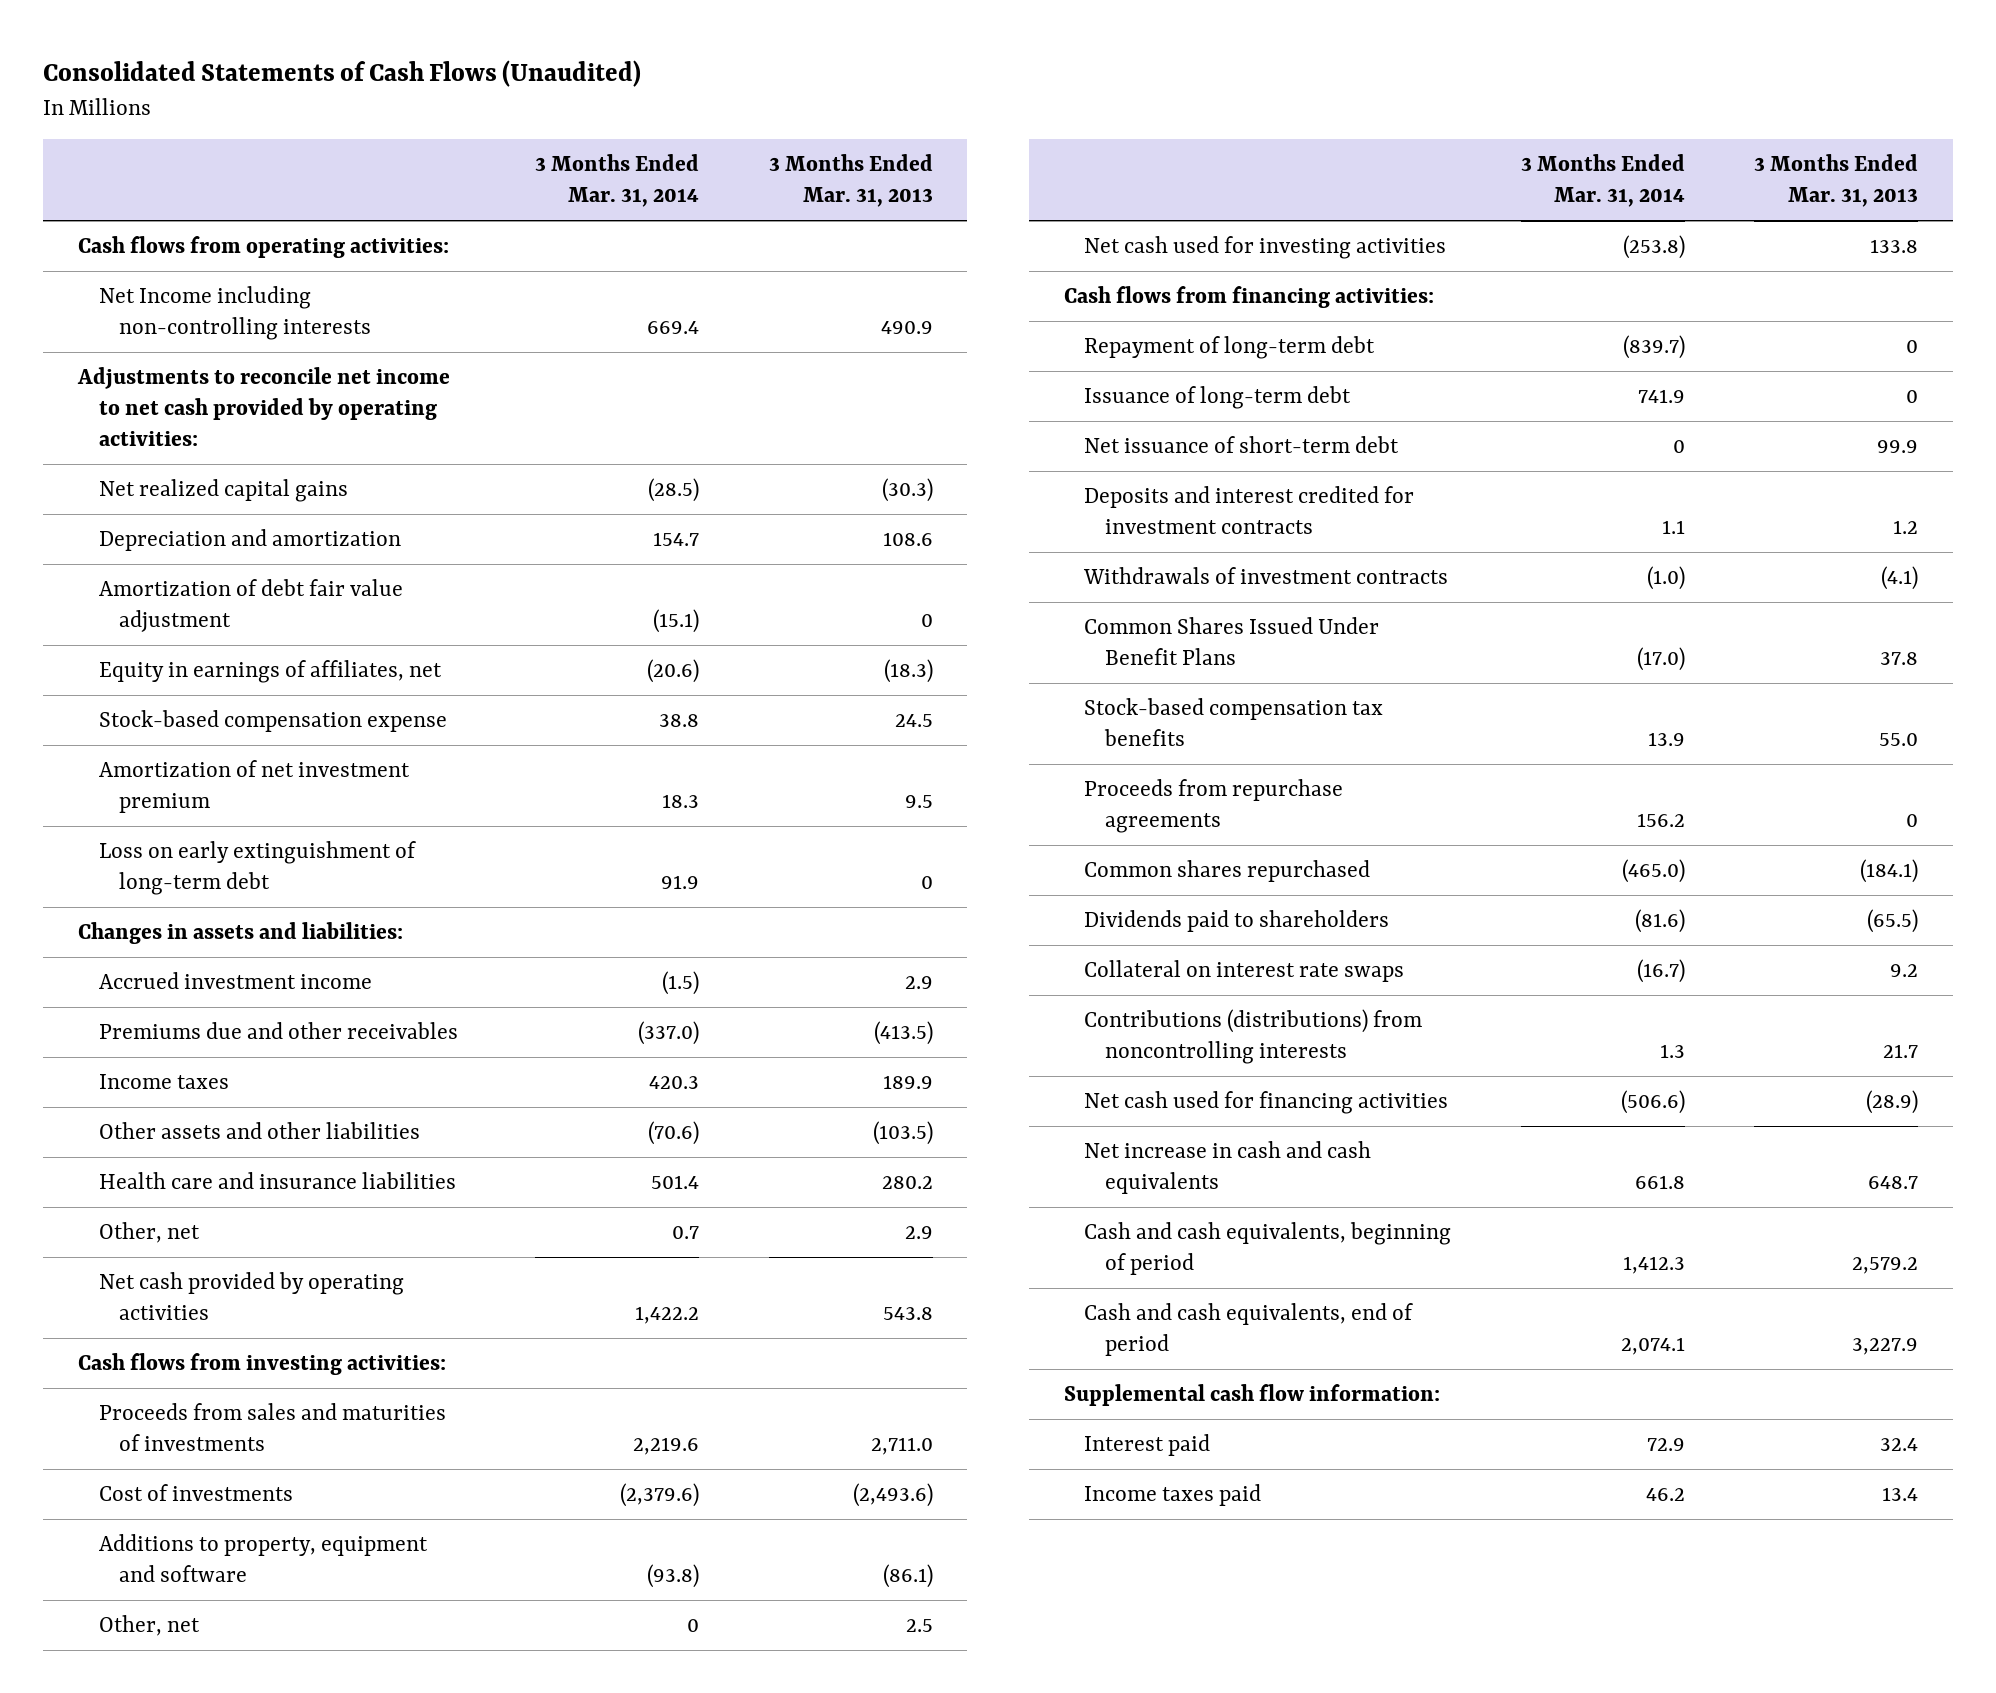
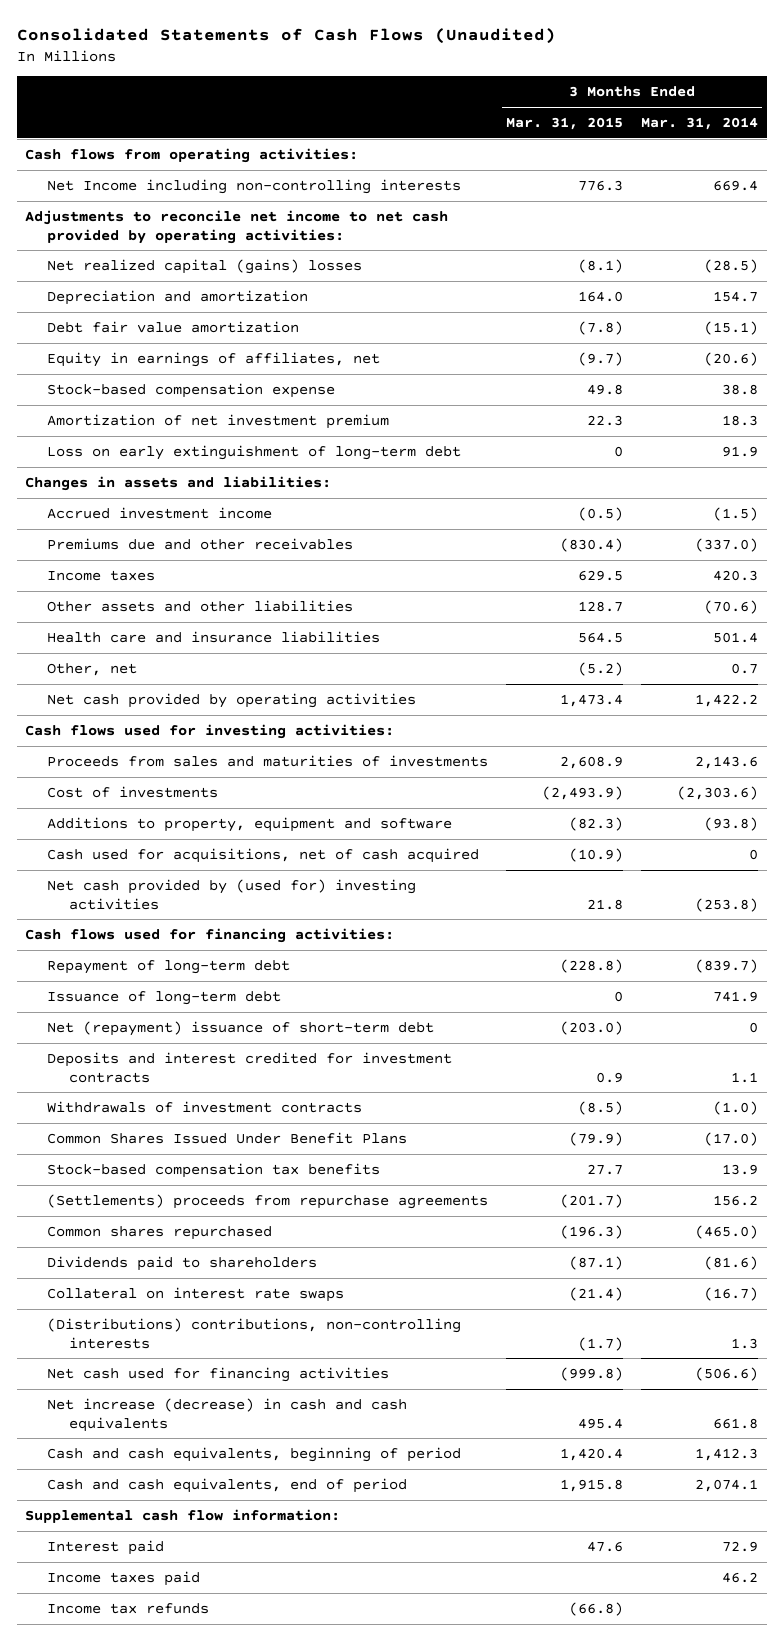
[768,154,933,208] 3 Months Ended Mar. 31, 2013 -> none
none -> [506,116,624,130] Mar. 31, 2015
[98,478,348,502] Net realized capital gains -> [47,258,363,274] Net realized capital (gains) losses
[98,578,403,632] Amortization of debt fair value adjustment -> [47,320,300,333] Debt fair value amortization
[77,1352,446,1375] Cash flows from investing activities: -> [25,723,395,739] Cash flows used for investing activities:
[633,1436,700,1455] 2,219.6 -> [694,755,758,769] 2,143.6
[620,1482,700,1507] (2,379.6) -> [676,785,758,800] (2,303.6)
[98,1614,200,1636] Other, net -> none
none -> [47,847,480,863] Cash used for acquisitions, net of cash acquired
[1084,235,1447,259] Net cash used for investing activities -> [47,878,417,910] Net cash provided by (used for) investing activities
[1063,285,1434,308] Cash flows from financing activities: -> [25,927,395,943] Cash flows used for financing activities:
[1084,435,1400,453] Net issuance of short-term debt -> [47,1020,435,1036] Net (repayment) issuance of short-term debt
[1084,778,1344,833] Proceeds from repurchase agreements -> [47,1193,489,1209] (Settlements) proceeds from repurchase agreements
[1084,1008,1423,1064] Contributions (distributions) from noncontrolling interests -> none
none -> [47,1317,462,1349] (Distributions) contributions, non-controlling interests
[1084,1140,1372,1194] Net increase in cash and cash equivalents -> [47,1397,408,1432] Net increase (decrease) in cash and cash equivalents
none -> [47,1602,210,1614] Income tax refunds

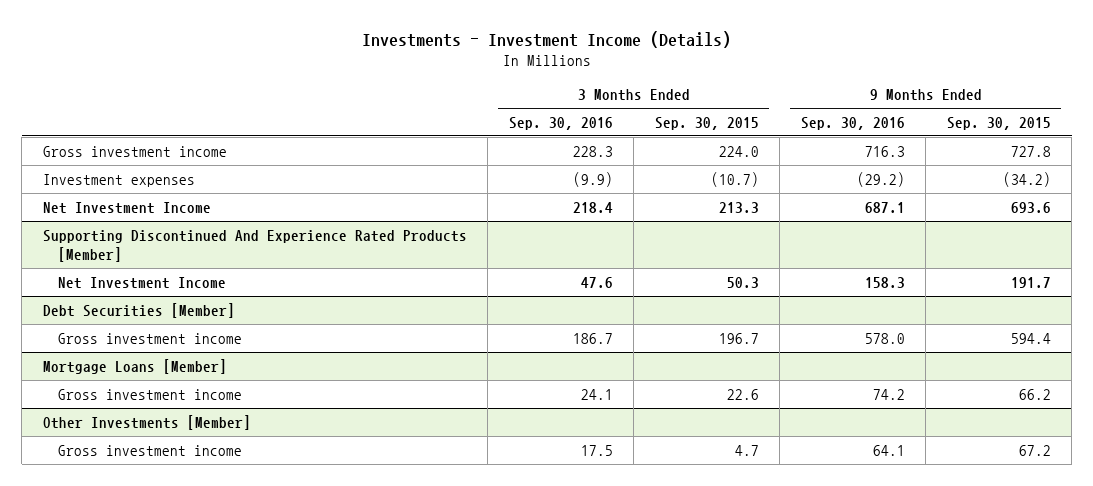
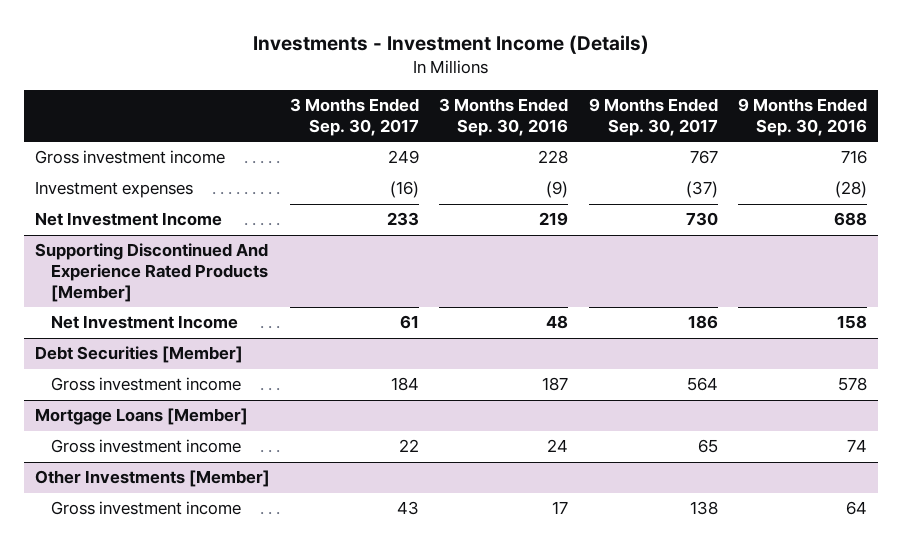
[654,116,759,130] Sep. 30, 2015 -> none
[946,116,1051,130] Sep. 30, 2015 -> none
none -> [290,98,420,136] 3 Months Ended Sep. 30, 2017
none -> [588,98,718,136] 9 Months Ended Sep. 30, 2017
[572,145,613,157] 228.3 -> [538,150,569,165] 228
[864,145,905,157] 716.3 -> [841,150,868,165] 716
[572,171,613,187] (9.9) -> [546,181,569,199] (9)
[856,171,905,187] (29.2) -> [835,181,868,199] (28)
[572,201,613,213] 218.4 -> [539,212,569,227] 219
[864,201,905,213] 687.1 -> [834,212,868,227] 688
[580,276,613,288] 47.6 -> [546,315,569,330] 48
[864,276,905,288] 158.3 -> [837,315,868,330] 158
[572,332,613,344] 186.7 -> [542,377,569,392] 187
[864,332,905,344] 578.0 -> [838,377,868,392] 578
[580,388,613,400] 24.1 -> [547,439,569,453] 24
[872,388,905,400] 74.2 -> [847,439,868,453] 74
[580,444,613,456] 17.5 -> [552,501,569,515] 17
[872,444,905,456] 64.1 -> [846,501,868,516] 64

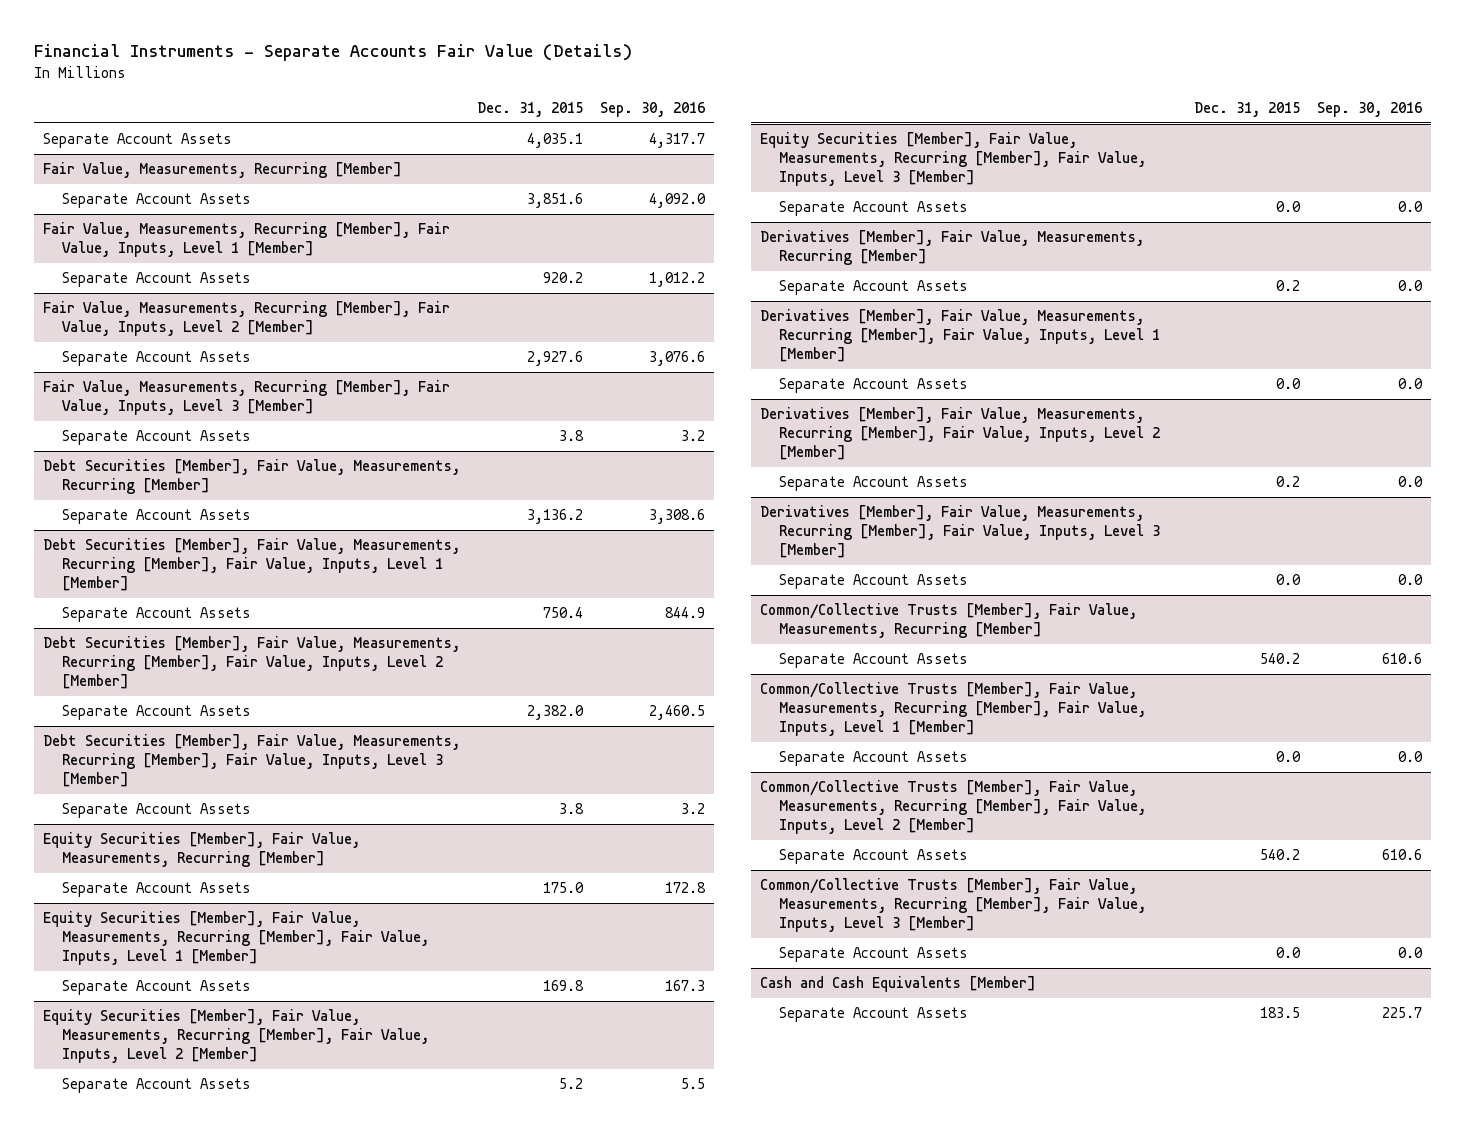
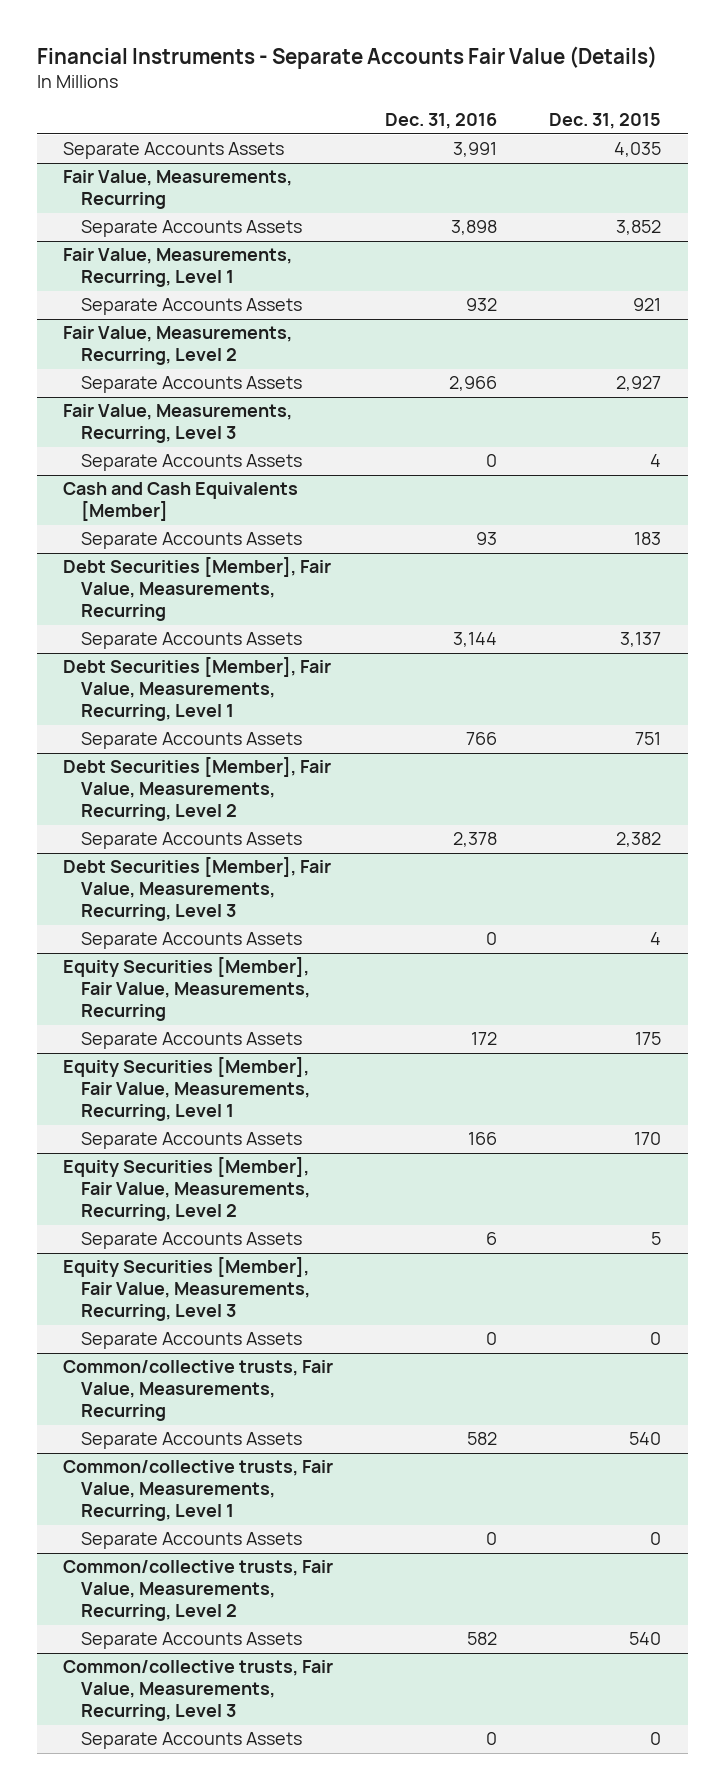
[599,101,705,117] Sep. 30, 2016 -> none
none -> [385,113,498,130] Dec. 31, 2016
[42,459,460,494] Debt Securities [Member], Fair Value, Measurements, Recurring [Member] -> none
[61,509,251,525] Separate Account Assets -> none
[42,538,460,591] Debt Securities [Member], Fair Value, Measurements, Recurring [Member], Fair Value, Inputs, Level 1 [Member] -> none
[61,607,251,623] Separate Account Assets -> none
[42,636,460,689] Debt Securities [Member], Fair Value, Measurements, Recurring [Member], Fair Value, Inputs, Level 2 [Member] -> none
[61,705,251,721] Separate Account Assets -> none
[42,734,460,787] Debt Securities [Member], Fair Value, Measurements, Recurring [Member], Fair Value, Inputs, Level 3 [Member] -> none
[61,803,251,819] Separate Account Assets -> none
[42,832,360,867] Equity Securities [Member], Fair Value, Measurements, Recurring [Member] -> none
[61,882,251,898] Separate Account Assets -> none
[42,911,429,965] Equity Securities [Member], Fair Value, Measurements, Recurring [Member], Fair Value, Inputs, Level 1 [Member] -> none
[61,980,251,996] Separate Account Assets -> none
[42,1009,429,1063] Equity Securities [Member], Fair Value, Measurements, Recurring [Member], Fair Value, Inputs, Level 2 [Member] -> none
[61,1078,251,1094] Separate Account Assets -> none
[759,132,1147,186] Equity Securities [Member], Fair Value, Measurements, Recurring [Member], Fair Value, Inputs, Level 3 [Member] -> none
[779,201,969,217] Separate Account Assets -> none
[759,230,1144,265] Derivatives [Member], Fair Value, Measurements, Recurring [Member] -> none
[779,280,969,296] Separate Account Assets -> none
[759,309,1161,362] Derivatives [Member], Fair Value, Measurements, Recurring [Member], Fair Value, Inputs, Level 1 [Member] -> none
[779,378,969,394] Separate Account Assets -> none
[759,407,1161,460] Derivatives [Member], Fair Value, Measurements, Recurring [Member], Fair Value, Inputs, Level 2 [Member] -> none
[779,476,969,492] Separate Account Assets -> none
[759,505,1161,558] Derivatives [Member], Fair Value, Measurements, Recurring [Member], Fair Value, Inputs, Level 3 [Member] -> none
[779,574,969,590] Separate Account Assets -> none
[759,603,1137,638] Common/Collective Trusts [Member], Fair Value, Measurements, Recurring [Member] -> none
[779,653,969,669] Separate Account Assets -> none
[759,682,1147,736] Common/Collective Trusts [Member], Fair Value, Measurements, Recurring [Member], Fair Value, Inputs, Level 1 [Member] -> none
[779,751,969,767] Separate Account Assets -> none
[759,780,1147,834] Common/Collective Trusts [Member], Fair Value, Measurements, Recurring [Member], Fair Value, Inputs, Level 2 [Member] -> none
[779,849,969,865] Separate Account Assets -> none
[759,878,1147,932] Common/Collective Trusts [Member], Fair Value, Measurements, Recurring [Member], Fair Value, Inputs, Level 3 [Member] -> none
[779,947,969,963] Separate Account Assets -> none
[42,133,232,149] Separate Account Assets -> [62,142,284,160] Separate Accounts Assets
[526,133,583,149] 4,035.1 -> [614,142,662,158] 4,035
[42,162,402,179] Fair Value, Measurements, Recurring [Member] -> [62,170,292,210] Fair Value, Measurements, Recurring
[61,193,251,209] Separate Account Assets -> [80,220,302,238] Separate Accounts Assets
[526,193,583,209] 3,851.6 -> [616,220,662,236] 3,852
[42,222,450,257] Fair Value, Measurements, Recurring [Member], Fair Value, Inputs, Level 1 [Member] -> [62,248,292,288] Fair Value, Measurements, Recurring, Level 1
[61,272,251,288] Separate Account Assets -> [80,298,302,316] Separate Accounts Assets
[542,272,583,284] 920.2 -> [633,298,662,312] 921
[42,301,450,336] Fair Value, Measurements, Recurring [Member], Fair Value, Inputs, Level 2 [Member] -> [62,326,292,366] Fair Value, Measurements, Recurring, Level 2
[61,351,251,367] Separate Account Assets -> [80,376,302,394] Separate Accounts Assets
[526,351,583,367] 2,927.6 -> [616,376,662,392] 2,927
[42,380,450,415] Fair Value, Measurements, Recurring [Member], Fair Value, Inputs, Level 3 [Member] -> [62,404,292,444] Fair Value, Measurements, Recurring, Level 3
[61,430,251,446] Separate Account Assets -> [80,454,302,472] Separate Accounts Assets
[558,430,584,442] 3.8 -> [650,454,662,468] 4
[779,1007,969,1023] Separate Account Assets -> [80,532,302,550] Separate Accounts Assets
[1260,1007,1301,1019] 183.5 -> [634,532,662,546] 183
none -> [62,557,331,622] Debt Securities [Member], Fair Value, Measurements, Recurring
none -> [80,632,302,650] Separate Accounts Assets
none -> [62,657,331,722] Debt Securities [Member], Fair Value, Measurements, Recurring, Level 1
none -> [80,732,302,750] Separate Accounts Assets
none -> [62,757,331,822] Debt Securities [Member], Fair Value, Measurements, Recurring, Level 2
none -> [80,832,302,850] Separate Accounts Assets
none -> [62,857,331,922] Debt Securities [Member], Fair Value, Measurements, Recurring, Level 3
none -> [80,932,302,950] Separate Accounts Assets
none -> [62,957,310,1022] Equity Securities [Member], Fair Value, Measurements, Recurring
none -> [80,1032,302,1050] Separate Accounts Assets
none -> [62,1057,310,1122] Equity Securities [Member], Fair Value, Measurements, Recurring, Level 1
none -> [80,1132,302,1150] Separate Accounts Assets
none -> [62,1157,310,1222] Equity Securities [Member], Fair Value, Measurements, Recurring, Level 2
none -> [80,1232,302,1250] Separate Accounts Assets
none -> [62,1257,310,1322] Equity Securities [Member], Fair Value, Measurements, Recurring, Level 3
none -> [80,1332,302,1350] Separate Accounts Assets
none -> [62,1360,333,1422] Common/collective trusts, Fair Value, Measurements, Recurring
none -> [80,1432,302,1450] Separate Accounts Assets
none -> [62,1460,333,1522] Common/collective trusts, Fair Value, Measurements, Recurring, Level 1
none -> [80,1532,302,1550] Separate Accounts Assets
none -> [62,1560,333,1622] Common/collective trusts, Fair Value, Measurements, Recurring, Level 2
none -> [80,1632,302,1650] Separate Accounts Assets
none -> [62,1660,333,1722] Common/collective trusts, Fair Value, Measurements, Recurring, Level 3
none -> [80,1732,302,1750] Separate Accounts Assets

